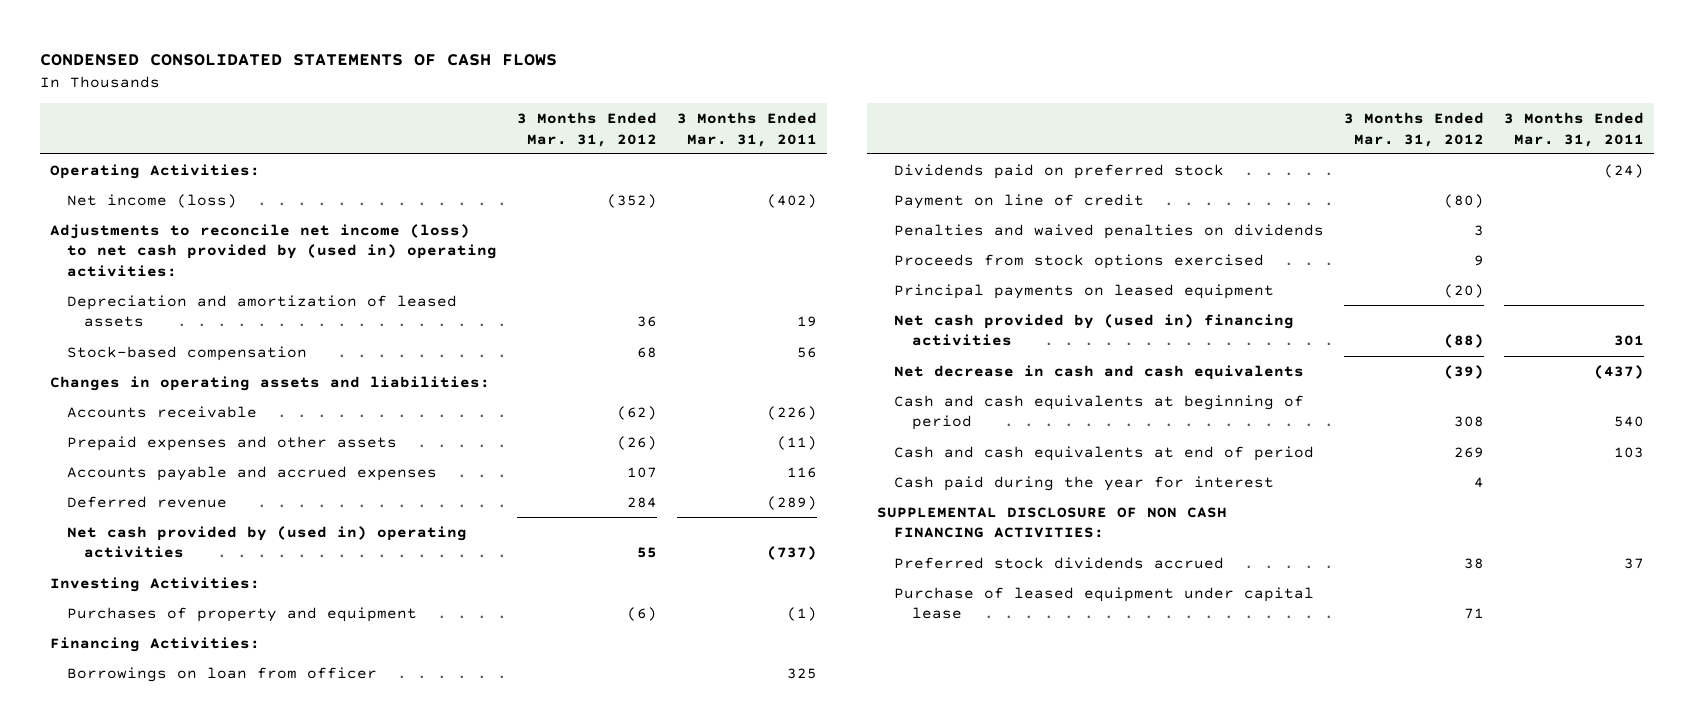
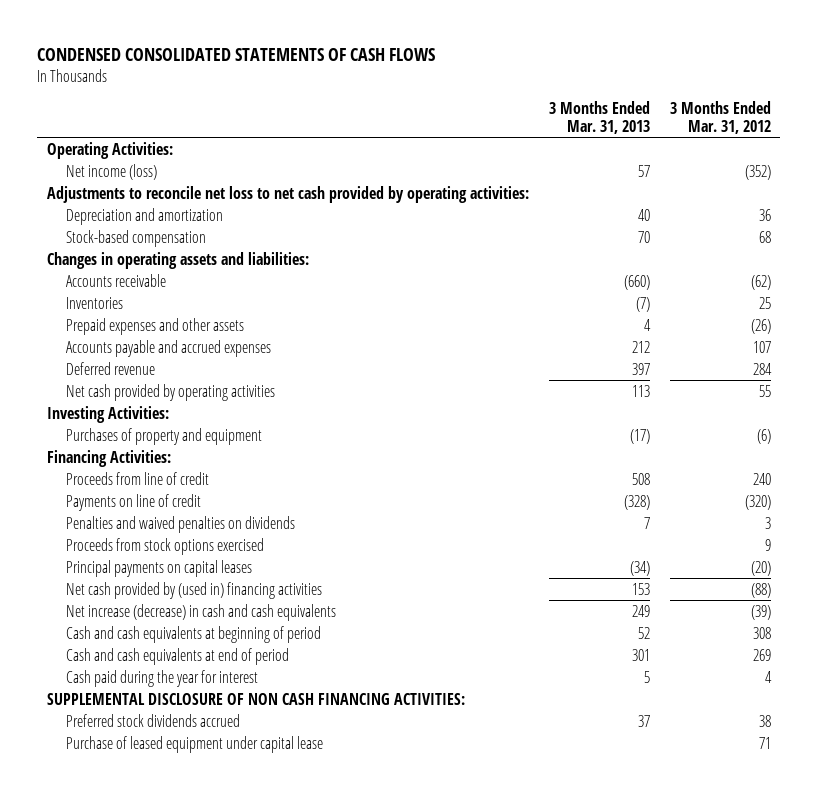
[676,112,817,147] 3 Months Ended Mar. 31, 2011 -> none
none -> [548,101,650,134] 3 Months Ended Mar. 31, 2013
[50,223,498,277] Adjustments to reconcile net income (loss) to net cash provided by (used in) operating activities: -> [47,185,530,203] Adjustments to reconcile net loss to net cash provided by operating activities:
[67,294,458,328] Depreciation and amortization of leased assets -> [65,207,223,225] Depreciation and amortization
none -> [65,296,123,309] Inventories
[67,525,468,559] Net cash provided by (used in) operating activities -> [65,383,275,401] Net cash provided by operating activities
[67,666,378,682] Borrowings on loan from officer -> none
[894,163,1225,179] Dividends paid on preferred stock -> none
none -> [65,471,209,485] Proceeds from line of credit
[894,193,1145,209] Payment on line of credit -> [65,493,201,511] Payments on line of credit
[1444,193,1485,208] (80) -> [744,494,771,510] (320)
[894,283,1275,299] Principal payments on leased equipment -> [65,559,252,577] Principal payments on capital leases
[894,364,1305,380] Net decrease in cash and cash equivalents -> [65,603,336,621] Net increase (decrease) in cash and cash equivalents

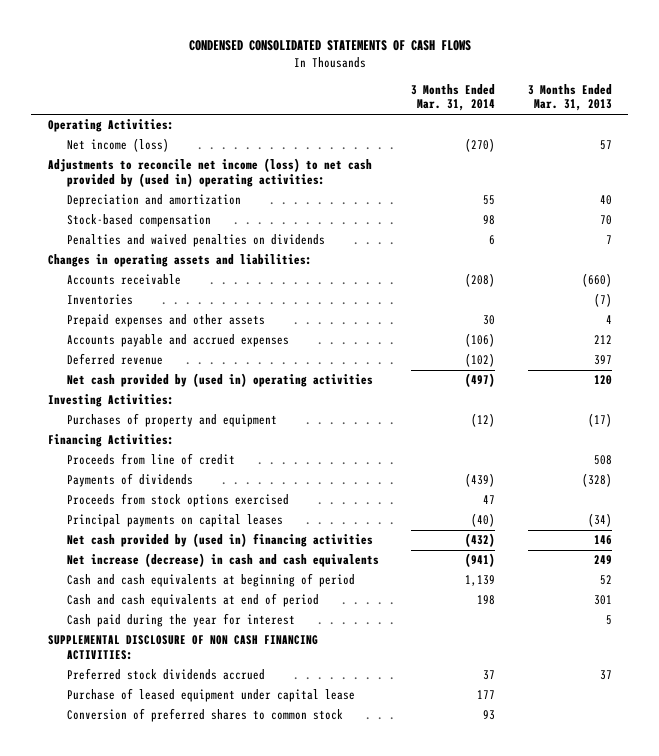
[669,101,771,134] 3 Months Ended Mar. 31, 2012 -> none
none -> [411,83,496,112] 3 Months Ended Mar. 31, 2014
[47,185,530,203] Adjustments to reconcile net loss to net cash provided by operating activities: -> [47,158,372,188] Adjustments to reconcile net income (loss) to net cash provided by (used in) operating activities:
[65,515,295,533] Penalties and waived penalties on dividends -> [66,234,325,248] Penalties and waived penalties on dividends
[65,383,275,401] Net cash provided by operating activities -> [66,373,373,388] Net cash provided by (used in) operating activities
[631,384,650,397] 113 -> [593,375,612,386] 120
[65,493,201,511] Payments on line of credit -> [66,473,193,488] Payments of dividends
[631,582,650,595] 153 -> [593,535,612,546] 146
none -> [66,708,343,723] Conversion of preferred shares to common stock

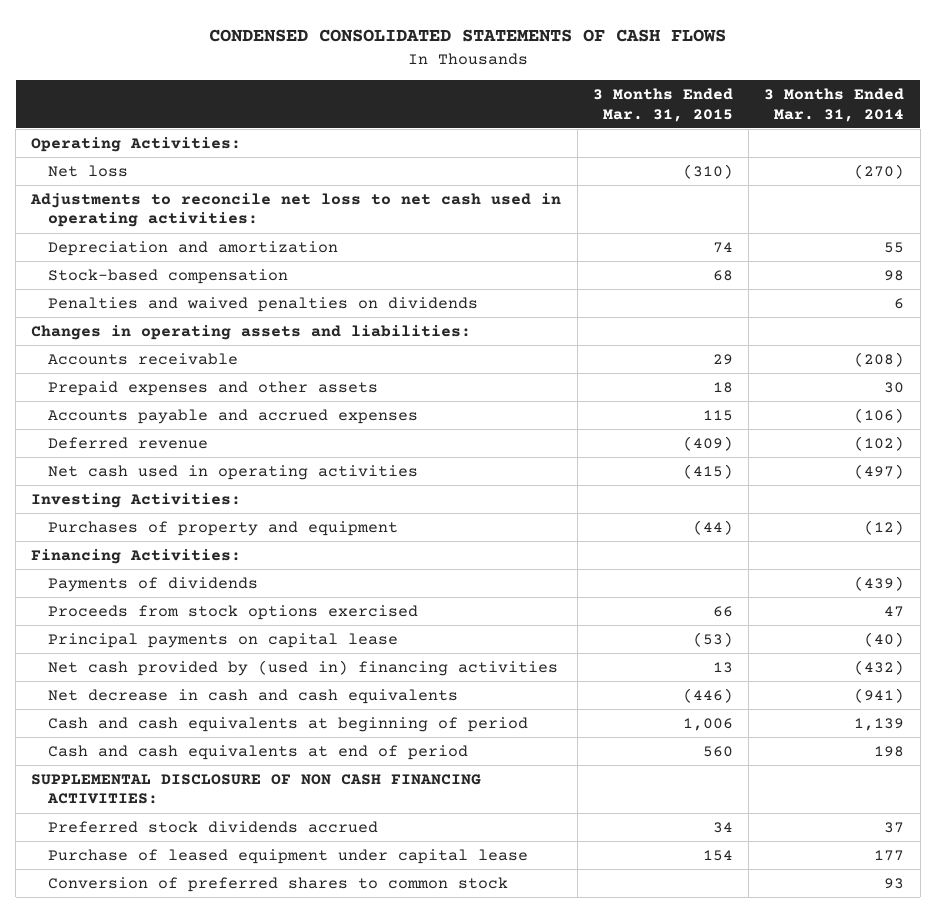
[527,83,612,112] 3 Months Ended Mar. 31, 2013 -> none
none -> [592,87,733,122] 3 Months Ended Mar. 31, 2015
[66,138,169,153] Net income (loss) -> [47,164,128,177] Net loss
[47,158,372,188] Adjustments to reconcile net income (loss) to net cash provided by (used in) operating activities: -> [30,192,562,228] Adjustments to reconcile net loss to net cash used in operating activities:
[66,294,133,306] Inventories -> none
[66,373,373,388] Net cash provided by (used in) operating activities -> [47,464,418,480] Net cash used in operating activities
[66,453,235,466] Proceeds from line of credit -> none
[66,514,283,528] Principal payments on capital leases -> [47,632,398,648] Principal payments on capital lease
[66,553,379,568] Net increase (decrease) in cash and cash equivalents -> [47,688,458,704] Net decrease in cash and cash equivalents
[66,613,295,628] Cash paid during the year for interest -> none

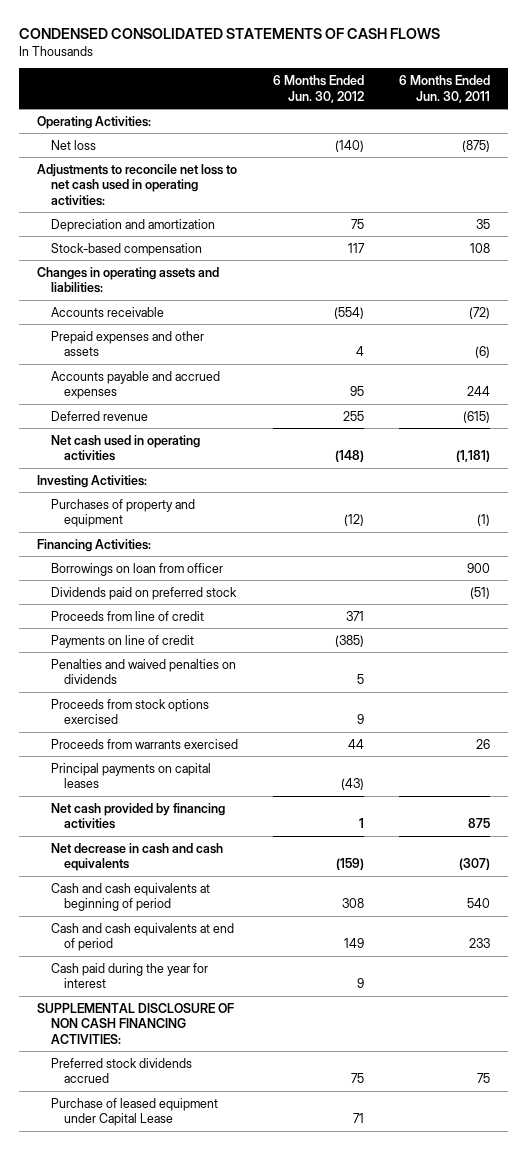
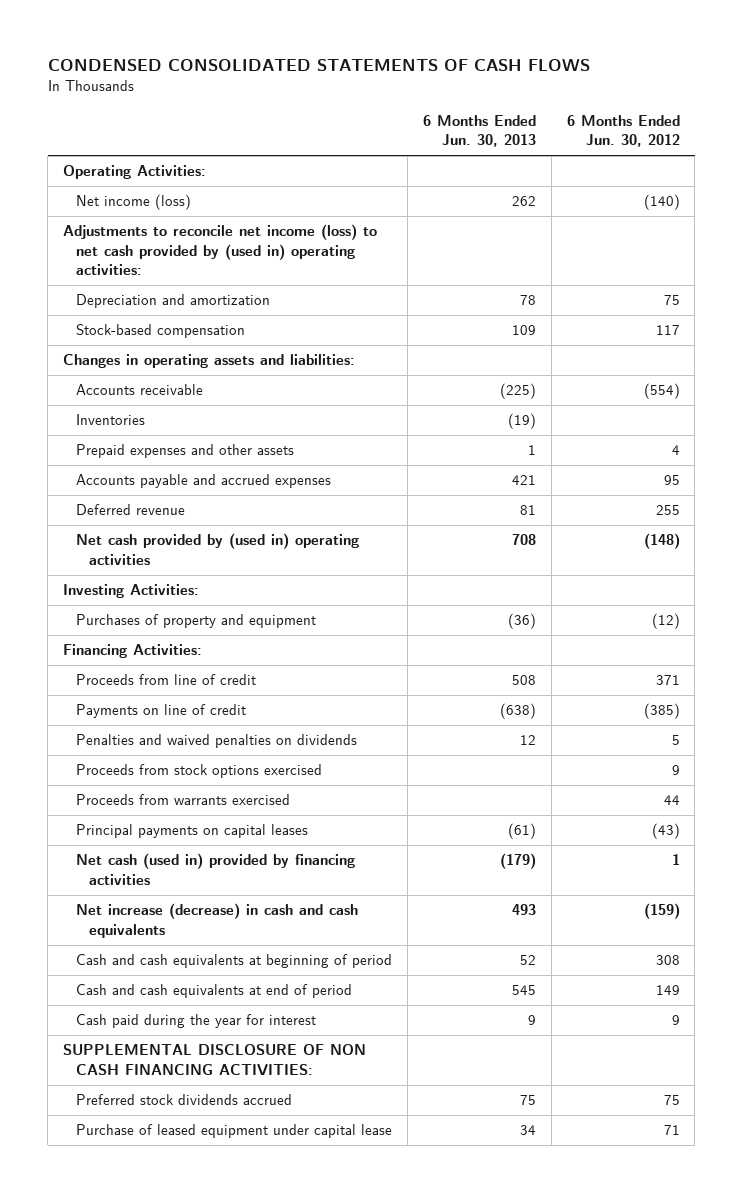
[399,75,491,103] 6 Months Ended Jun. 30, 2011 -> none
none -> [422,114,536,148] 6 Months Ended Jun. 30, 2013
[50,139,96,150] Net loss -> [75,194,191,211] Net income (loss)
[36,163,237,206] Adjustments to reconcile net loss to net cash used in operating activities: -> [62,224,377,275] Adjustments to reconcile net income (loss) to net cash provided by (used in) operating activities:
none -> [75,414,145,426] Inventories
[50,434,200,462] Net cash used in operating activities -> [75,533,359,565] Net cash provided by (used in) operating activities
[50,562,223,576] Borrowings on loan from officer -> none
[50,586,237,600] Dividends paid on preferred stock -> none
[50,802,225,830] Net cash provided by financing activities -> [75,853,355,885] Net cash (used in) provided by financing activities
[50,842,223,872] Net decrease in cash and cash equivalents -> [75,903,358,938] Net increase (decrease) in cash and cash equivalents
[50,1097,218,1127] Purchase of leased equipment under Capital Lease -> [75,1124,392,1139] Purchase of leased equipment under capital lease

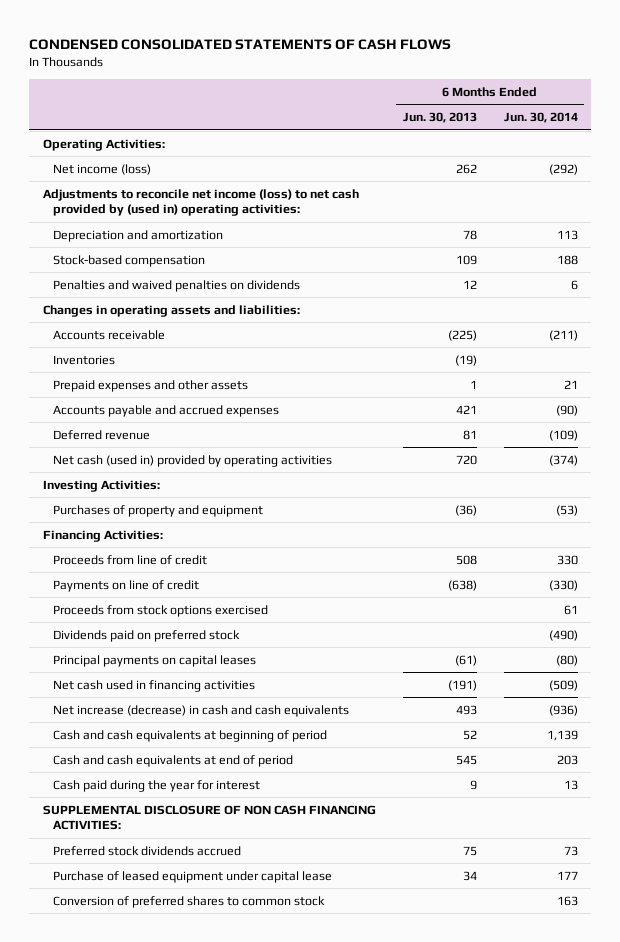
[566,114,680,148] 6 Months Ended Jun. 30, 2012 -> none
none -> [503,112,578,124] Jun. 30, 2014
[75,734,357,749] Penalties and waived penalties on dividends -> [53,279,301,292] Penalties and waived penalties on dividends
[75,533,359,565] Net cash provided by (used in) operating activities -> [53,454,333,467] Net cash (used in) provided by operating activities
[511,534,536,546] 708 -> [455,454,477,465] 720
[75,794,290,806] Proceeds from warrants exercised -> none
none -> [53,629,241,642] Dividends paid on preferred stock
[75,853,355,885] Net cash (used in) provided by financing activities -> [53,679,256,692] Net cash used in financing activities
[499,853,536,870] (179) -> [447,679,477,691] (191)
none -> [53,895,326,908] Conversion of preferred shares to common stock

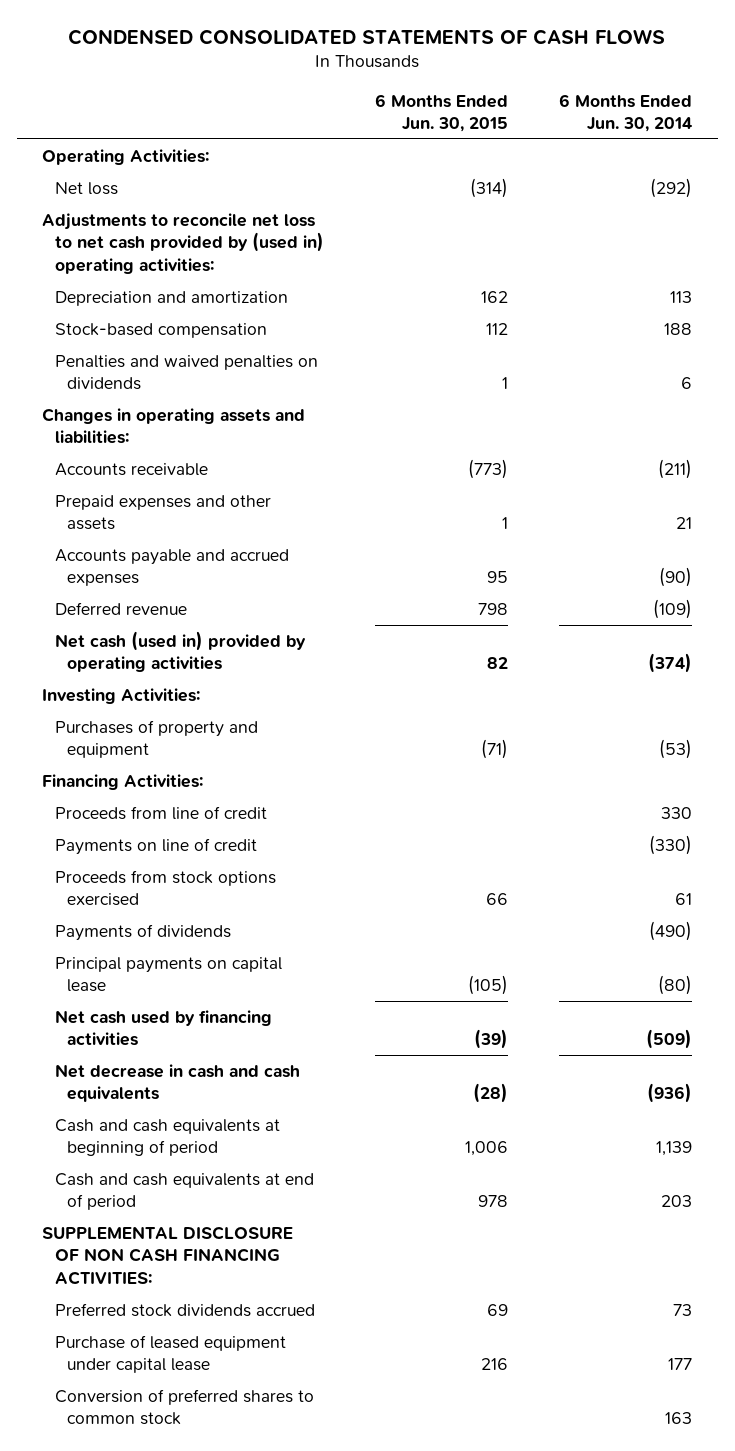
[402,112,477,124] Jun. 30, 2013 -> none
none -> [374,93,508,132] 6 Months Ended Jun. 30, 2015
[53,163,152,175] Net income (loss) -> [54,181,118,195] Net loss
[42,188,359,217] Adjustments to reconcile net income (loss) to net cash provided by (used in) operating activities: -> [42,212,324,274] Adjustments to reconcile net loss to net cash provided by (used in) operating activities:
[53,354,116,365] Inventories -> none
[53,629,241,642] Dividends paid on preferred stock -> [54,923,231,941] Payments of dividends
[53,654,257,667] Principal payments on capital leases -> [54,956,282,993] Principal payments on capital lease
[53,679,256,692] Net cash used in financing activities -> [54,1009,272,1047] Net cash used by financing activities
[53,704,350,717] Net increase (decrease) in cash and cash equivalents -> [54,1063,300,1103] Net decrease in cash and cash equivalents
[53,779,261,792] Cash paid during the year for interest -> none

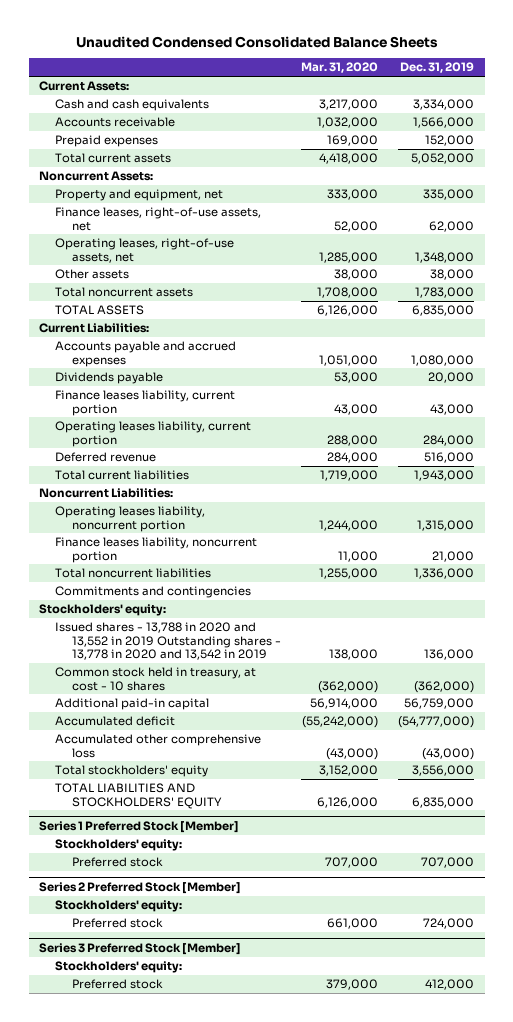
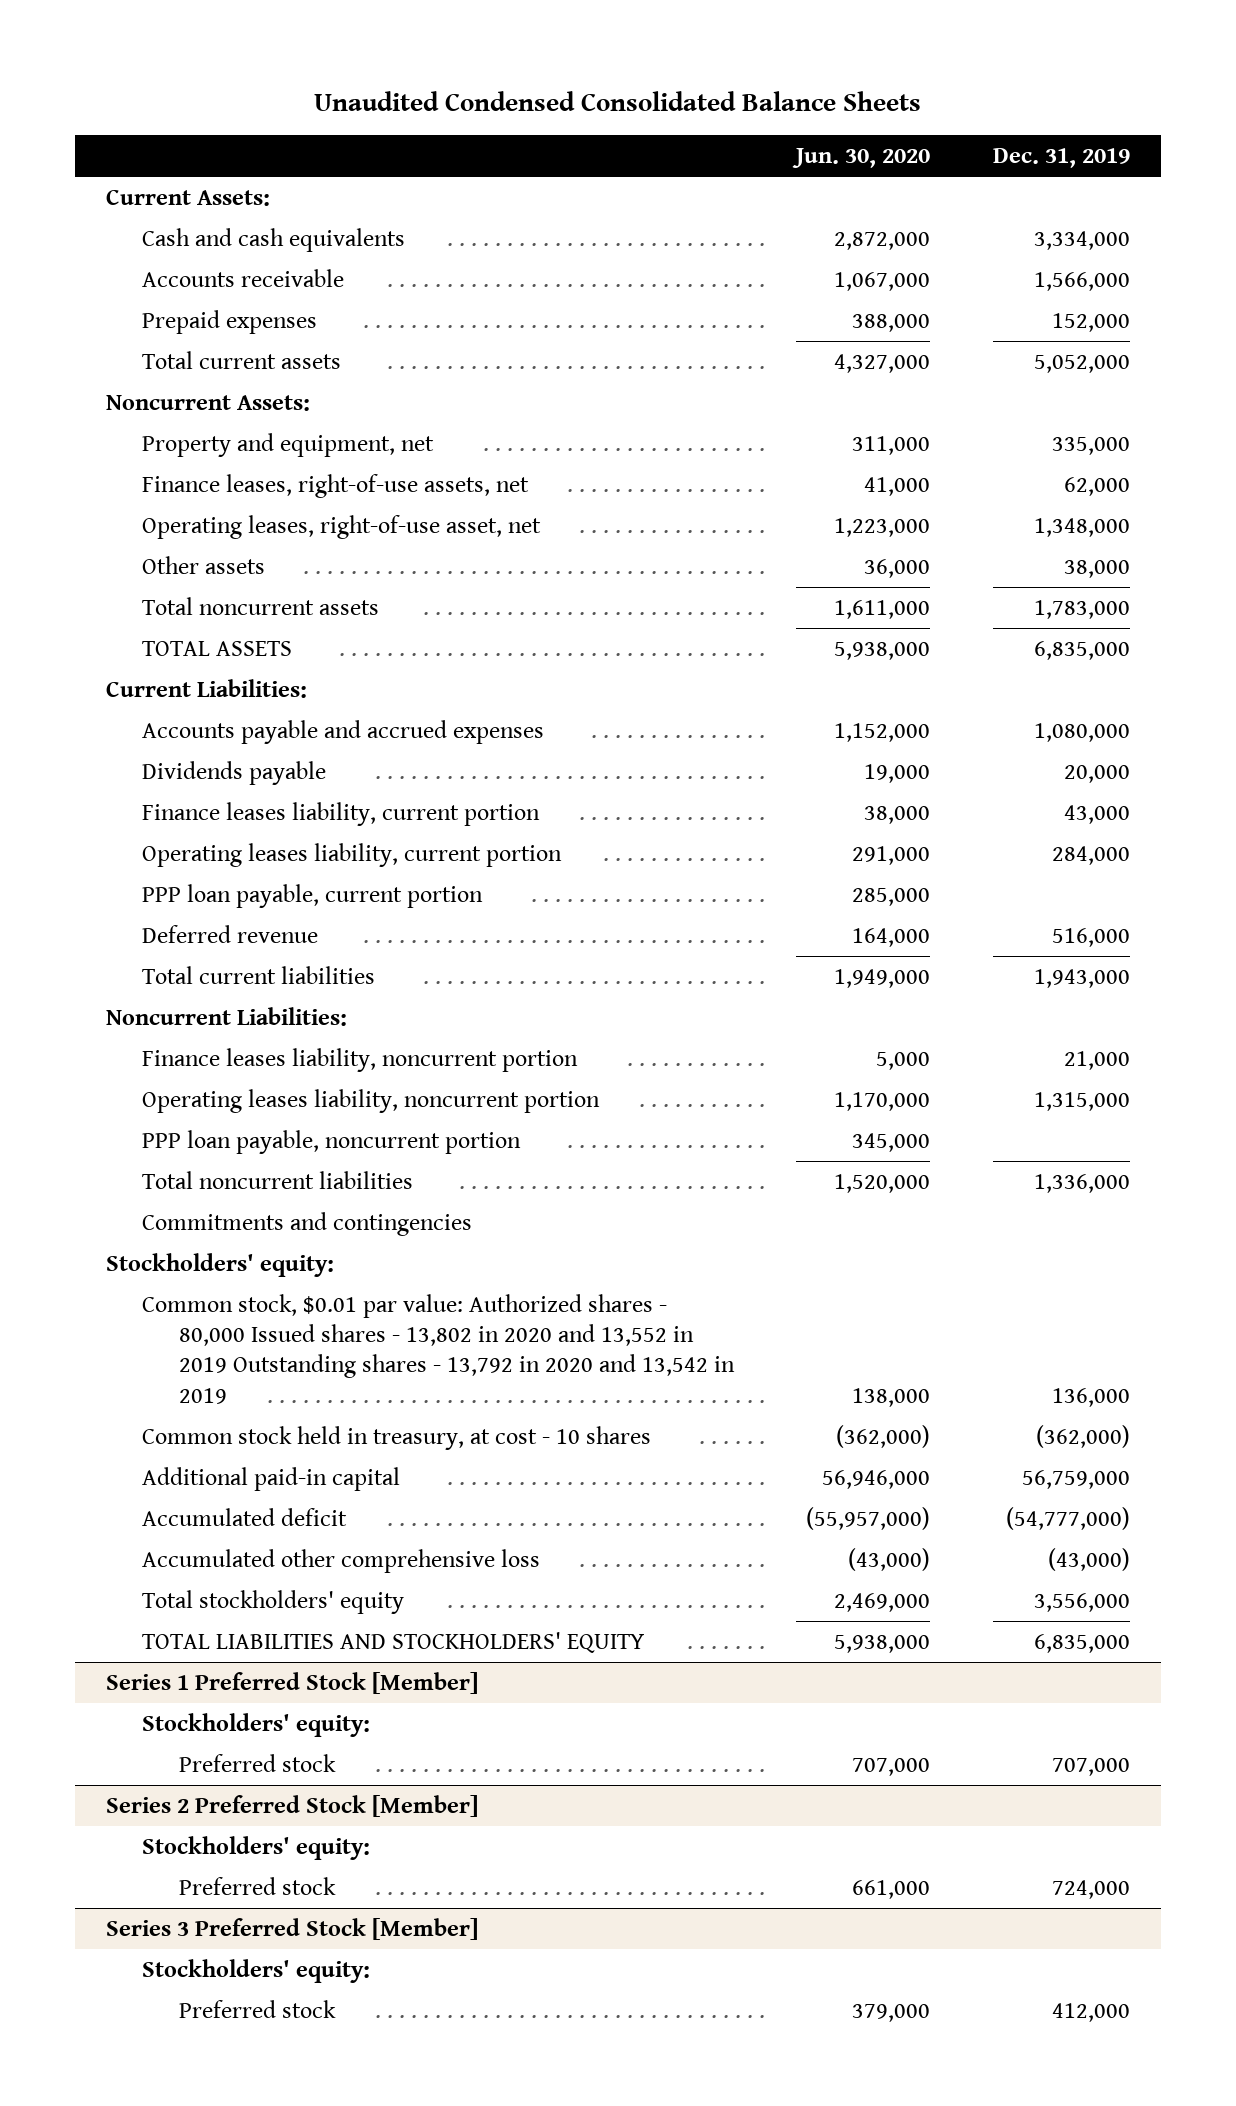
[301,62,379,74] Mar. 31, 2020 -> none
none -> [792,147,931,168] Jun. 30, 2020
[55,238,235,263] Operating leases, right-of-use assets, net -> [142,514,542,539] Operating leases, right-of-use asset, net
none -> [142,883,484,908] PPP loan payable, current portion
[55,506,206,532] Operating leases liability, noncurrent portion -> [142,1088,601,1113] Operating leases liability, noncurrent portion
none -> [142,1129,522,1154] PPP loan payable, noncurrent portion
[55,622,281,661] Issued shares - 13,788 in 2020 and 13,552 in 2019 Outstanding shares - 13,778 in 2020 and 13,542 in 2019 -> [142,1293,735,1404] Common stock, $0.01 par value: Authorized shares - 80,000 Issued shares - 13,802 in 2020 and 13,552 in 2019 Outstanding shares - 13,792 in 2020 and 13,542 in 2019

